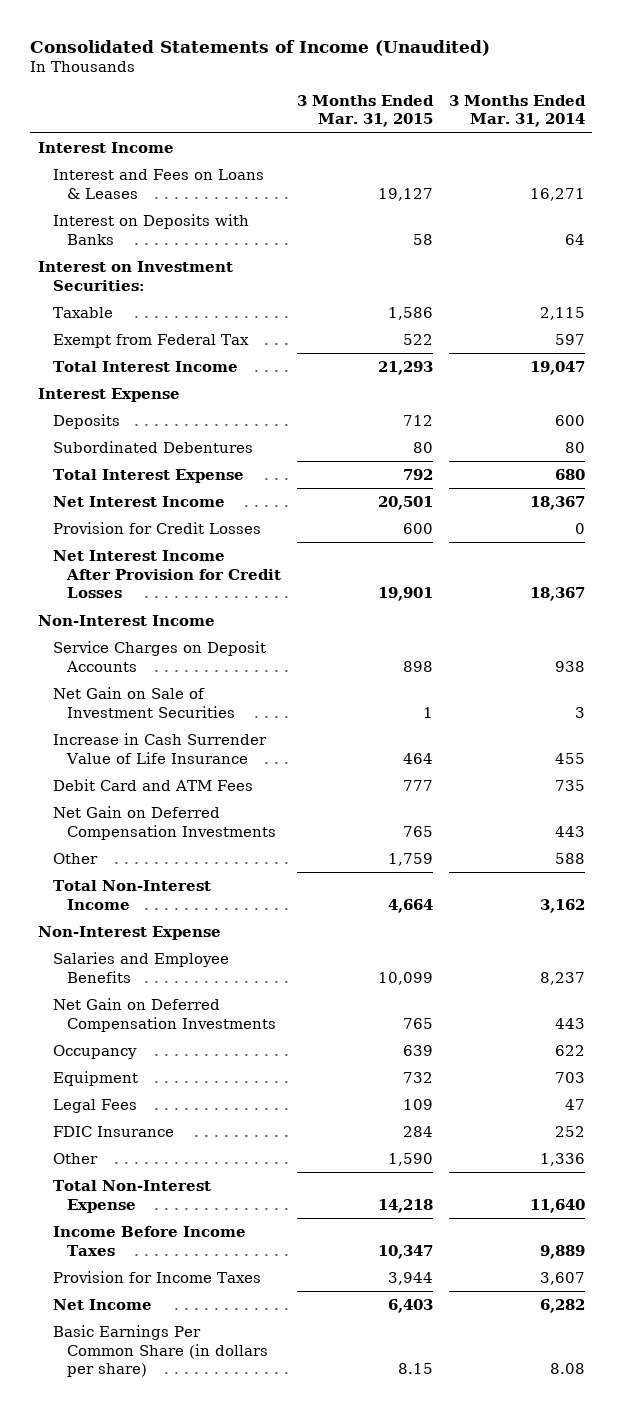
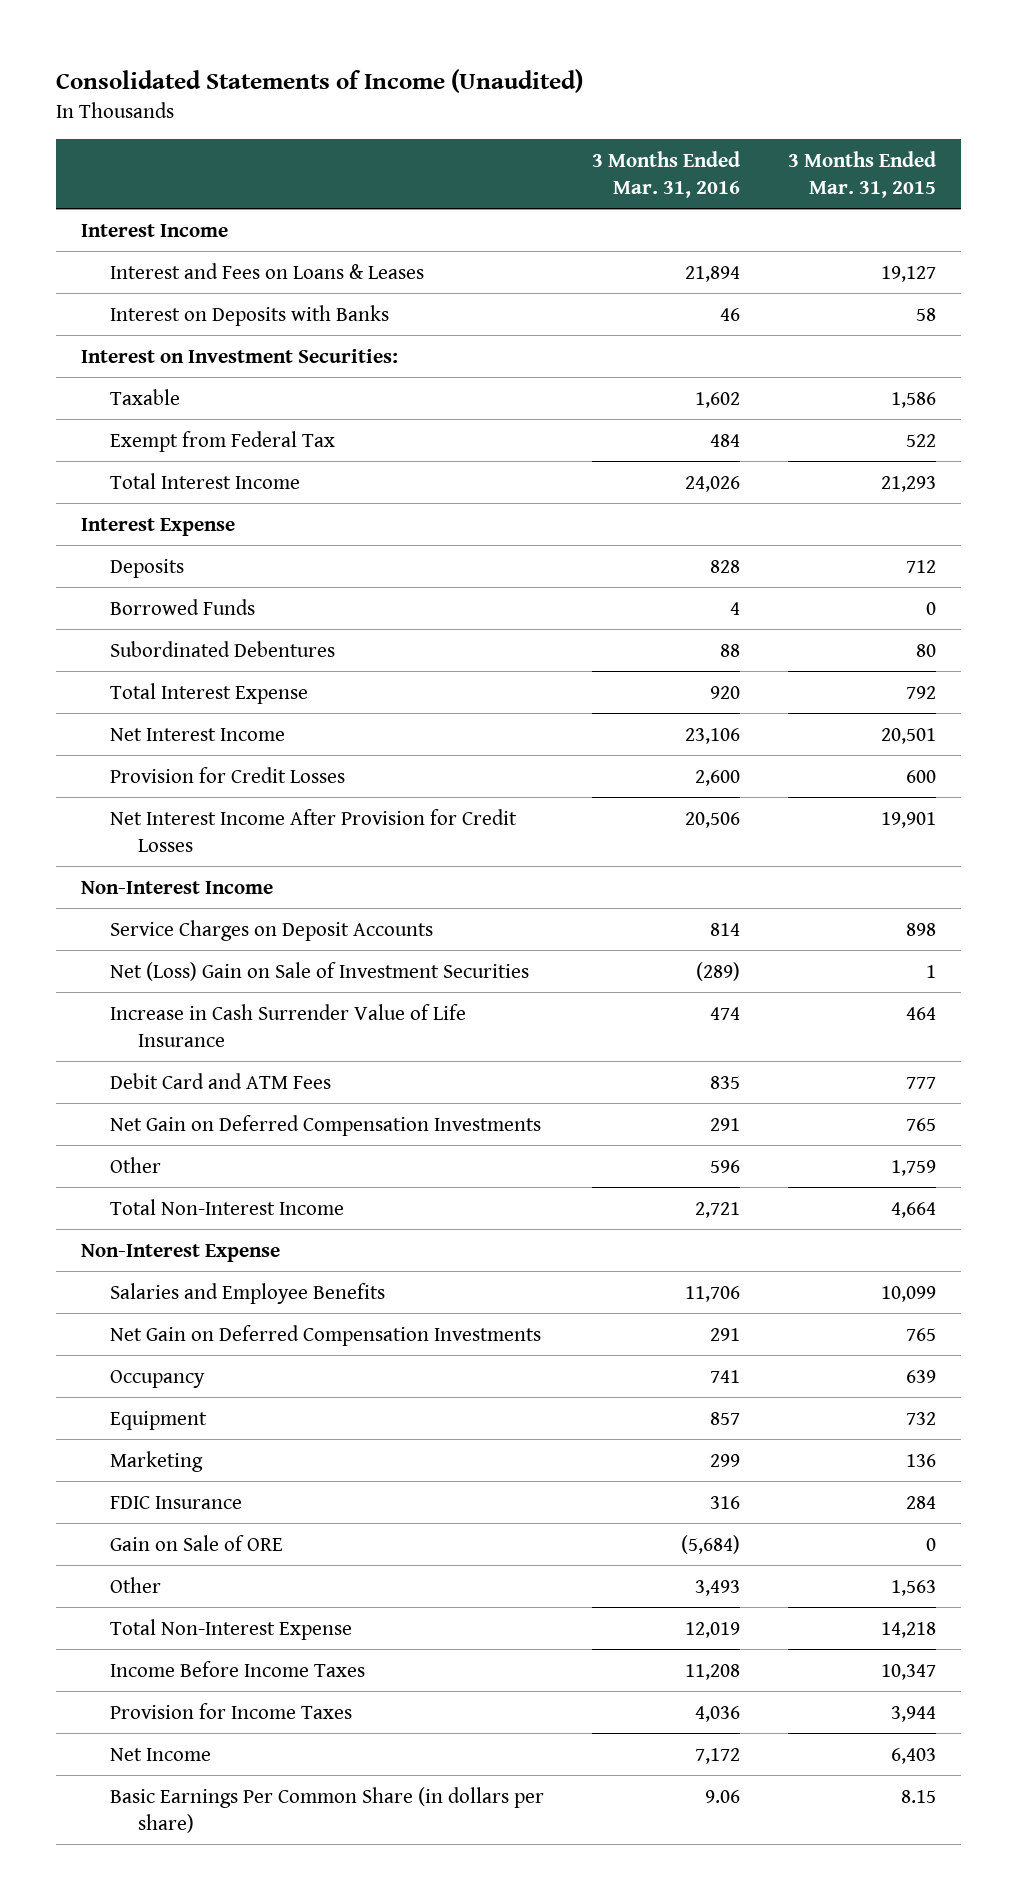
[448,94,586,128] 3 Months Ended Mar. 31, 2014 -> none
none -> [591,150,740,198] 3 Months Ended Mar. 31, 2016
none -> [109,598,255,615] Borrowed Funds
[52,687,236,718] Net Gain on Sale of Investment Securities -> [109,961,529,981] Net (Loss) Gain on Sale of Investment Securities
[52,1099,137,1114] Legal Fees -> none
none -> [109,1450,203,1472] Marketing
none -> [109,1534,283,1551] Gain on Sale of ORE
[387,1153,433,1167] 1,590 -> [891,1579,937,1596] 1,563

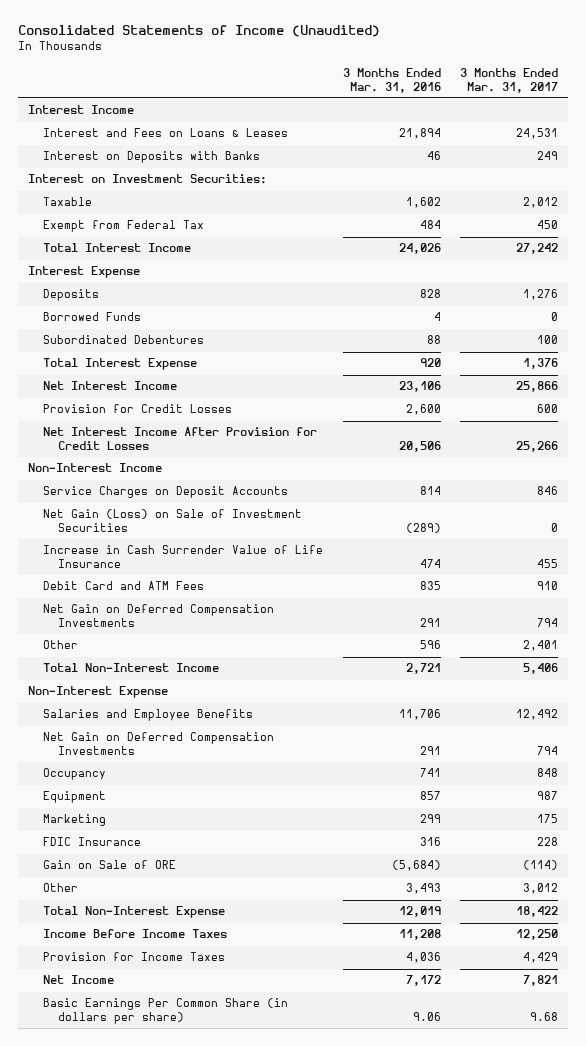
[788,150,937,198] 3 Months Ended Mar. 31, 2015 -> none
none -> [460,67,559,93] 3 Months Ended Mar. 31, 2017
[109,961,529,981] Net (Loss) Gain on Sale of Investment Securities -> [43,509,303,533] Net Gain (Loss) on Sale of Investment Securities

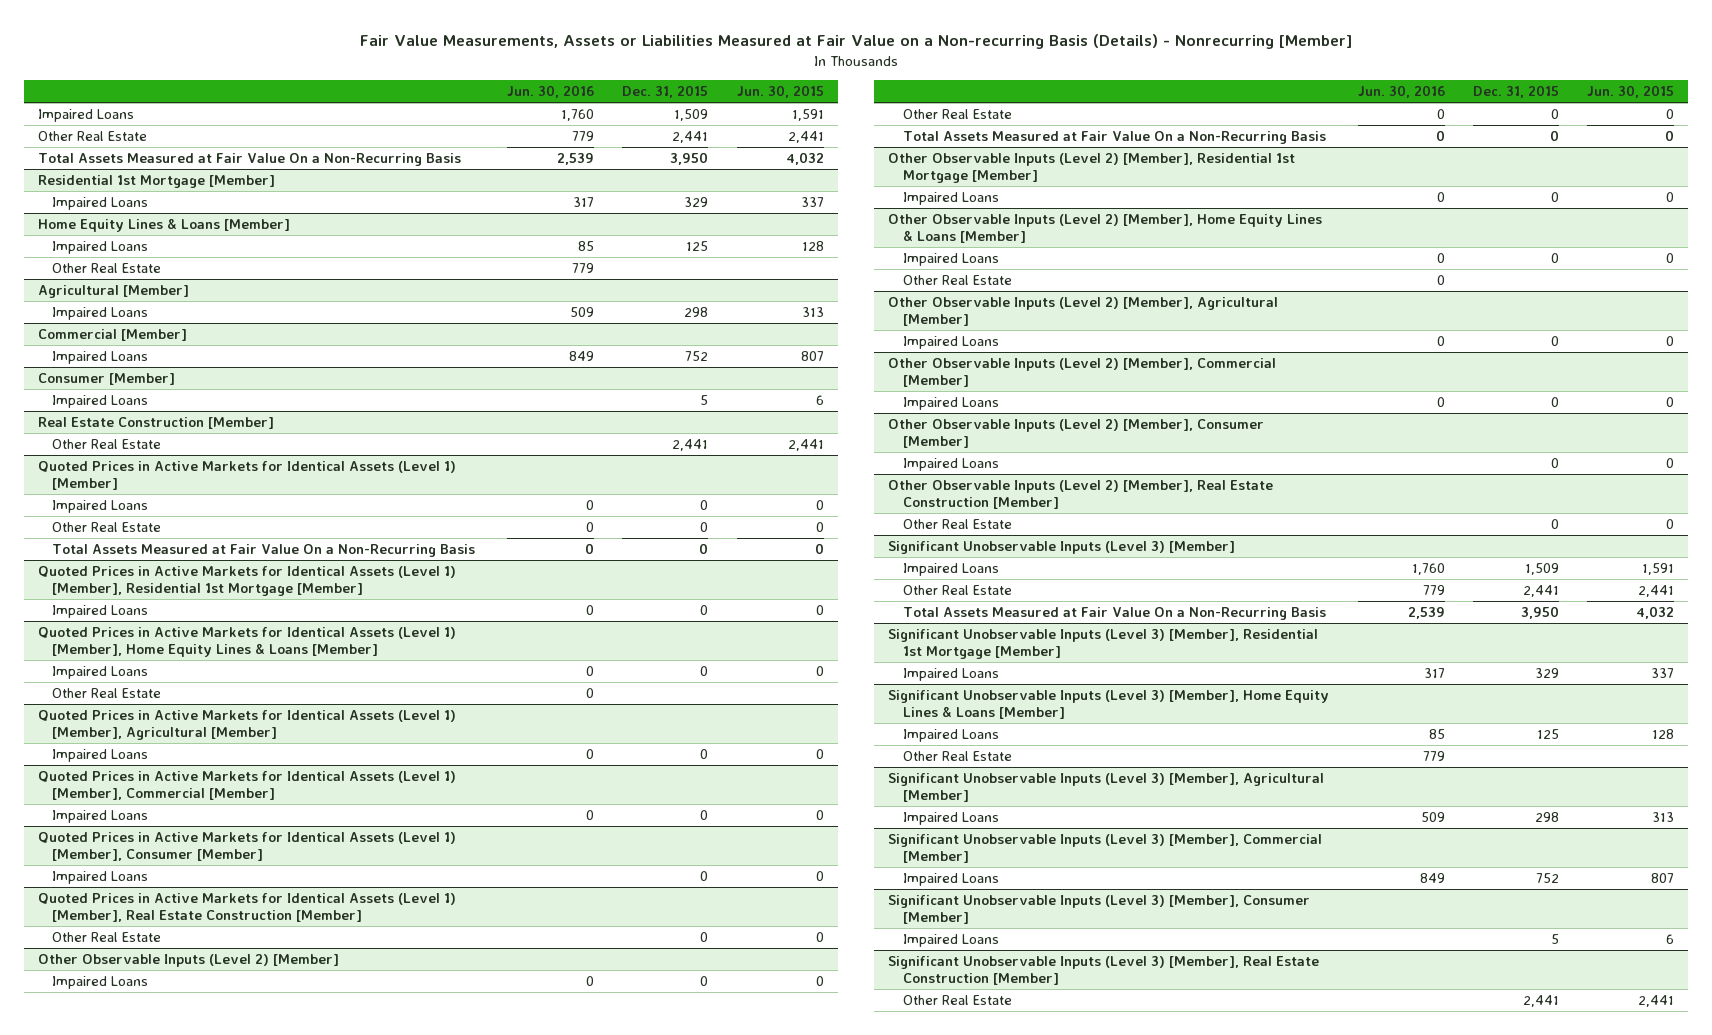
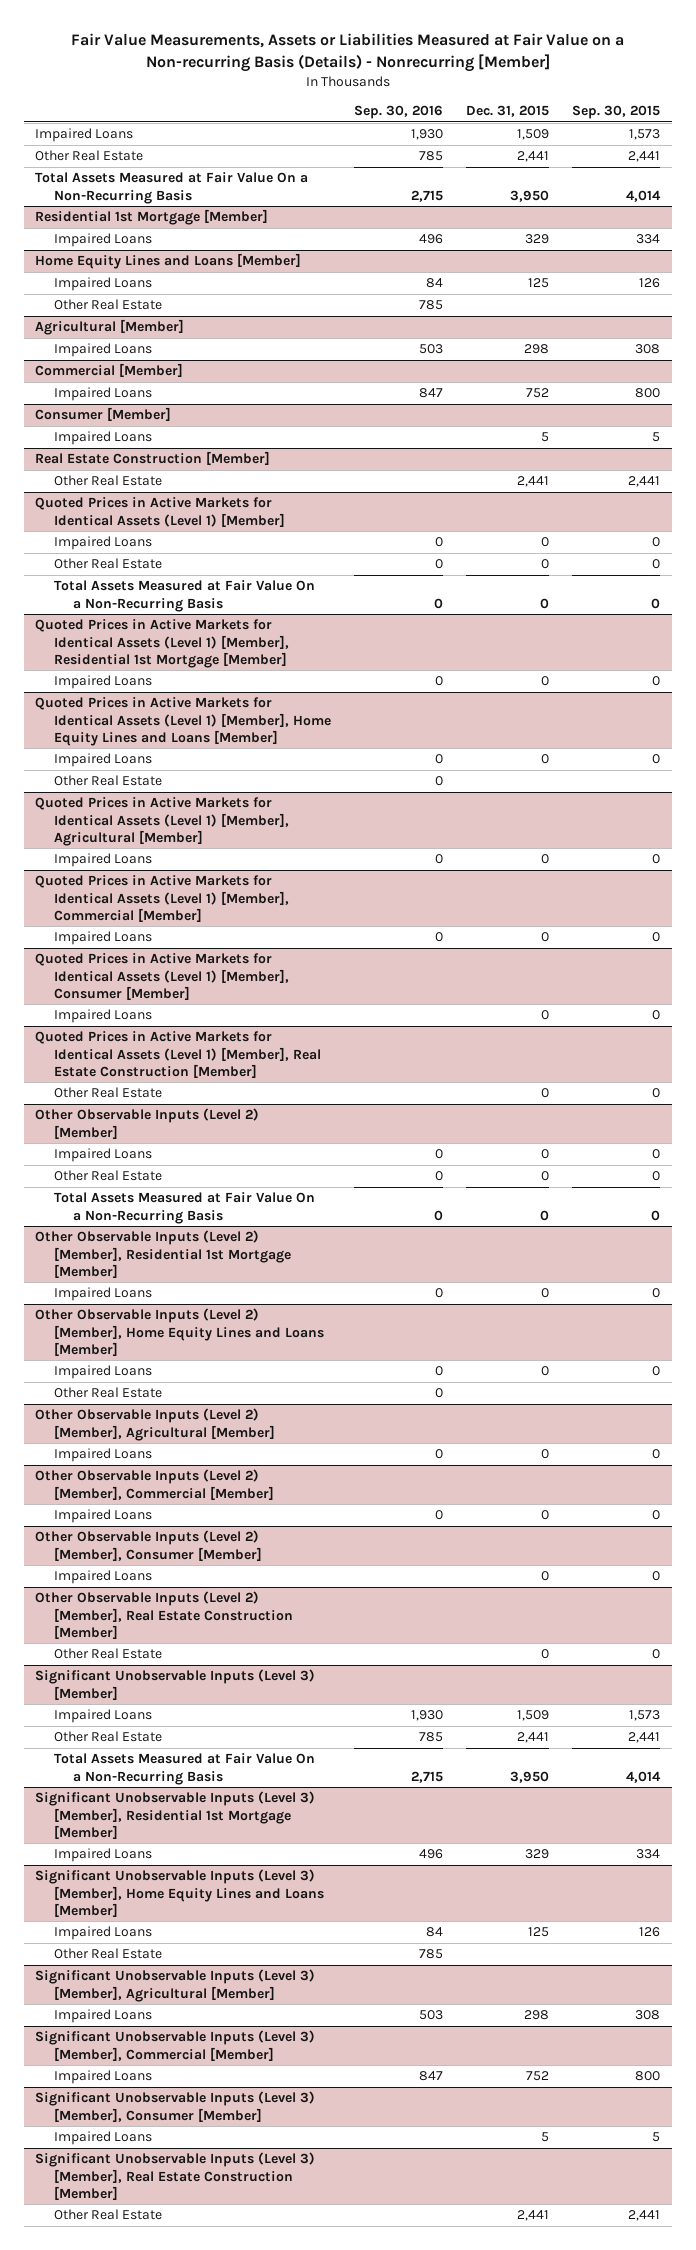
[507,85,595,99] Jun. 30, 2016 -> none
[736,85,824,99] Jun. 30, 2015 -> none
none -> [354,104,444,119] Sep. 30, 2016
none -> [572,104,661,119] Sep. 30, 2015
[37,217,290,232] Home Equity Lines & Loans [Member] -> [35,253,302,270] Home Equity Lines and Loans [Member]
[37,626,456,657] Quoted Prices in Active Markets for Identical Assets (Level 1) [Member], Home Equity Lines & Loans [Member] -> [35,697,332,746] Quoted Prices in Active Markets for Identical Assets (Level 1) [Member], Home Equity Lines and Loans [Member]
[888,213,1323,243] Other Observable Inputs (Level 2) [Member], Home Equity Lines & Loans [Member] -> [35,1308,325,1356] Other Observable Inputs (Level 2) [Member], Home Equity Lines and Loans [Member]
[888,689,1330,719] Significant Unobservable Inputs (Level 3) [Member], Home Equity Lines & Loans [Member] -> [35,1869,325,1917] Significant Unobservable Inputs (Level 3) [Member], Home Equity Lines and Loans [Member]

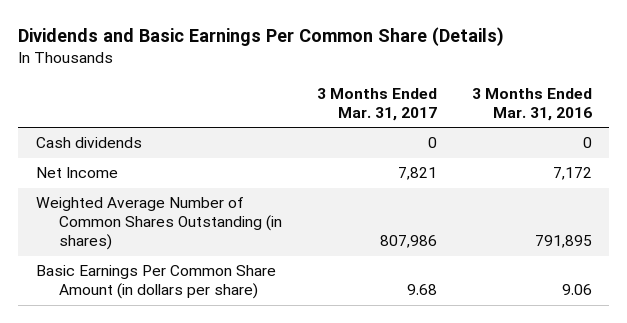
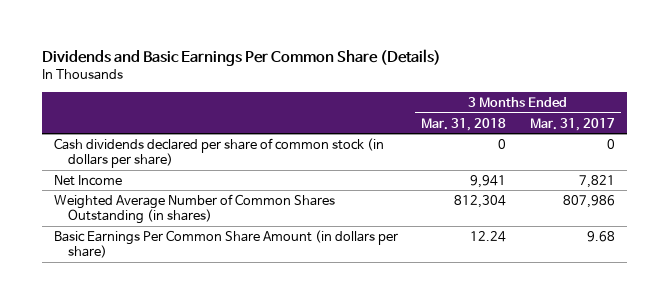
[471,87,592,121] 3 Months Ended Mar. 31, 2016 -> none
none -> [421,117,507,131] Mar. 31, 2018
[35,137,142,149] Cash dividends -> none
none -> [53,137,384,169] Cash dividends declared per share of common stock (in dollars per share)

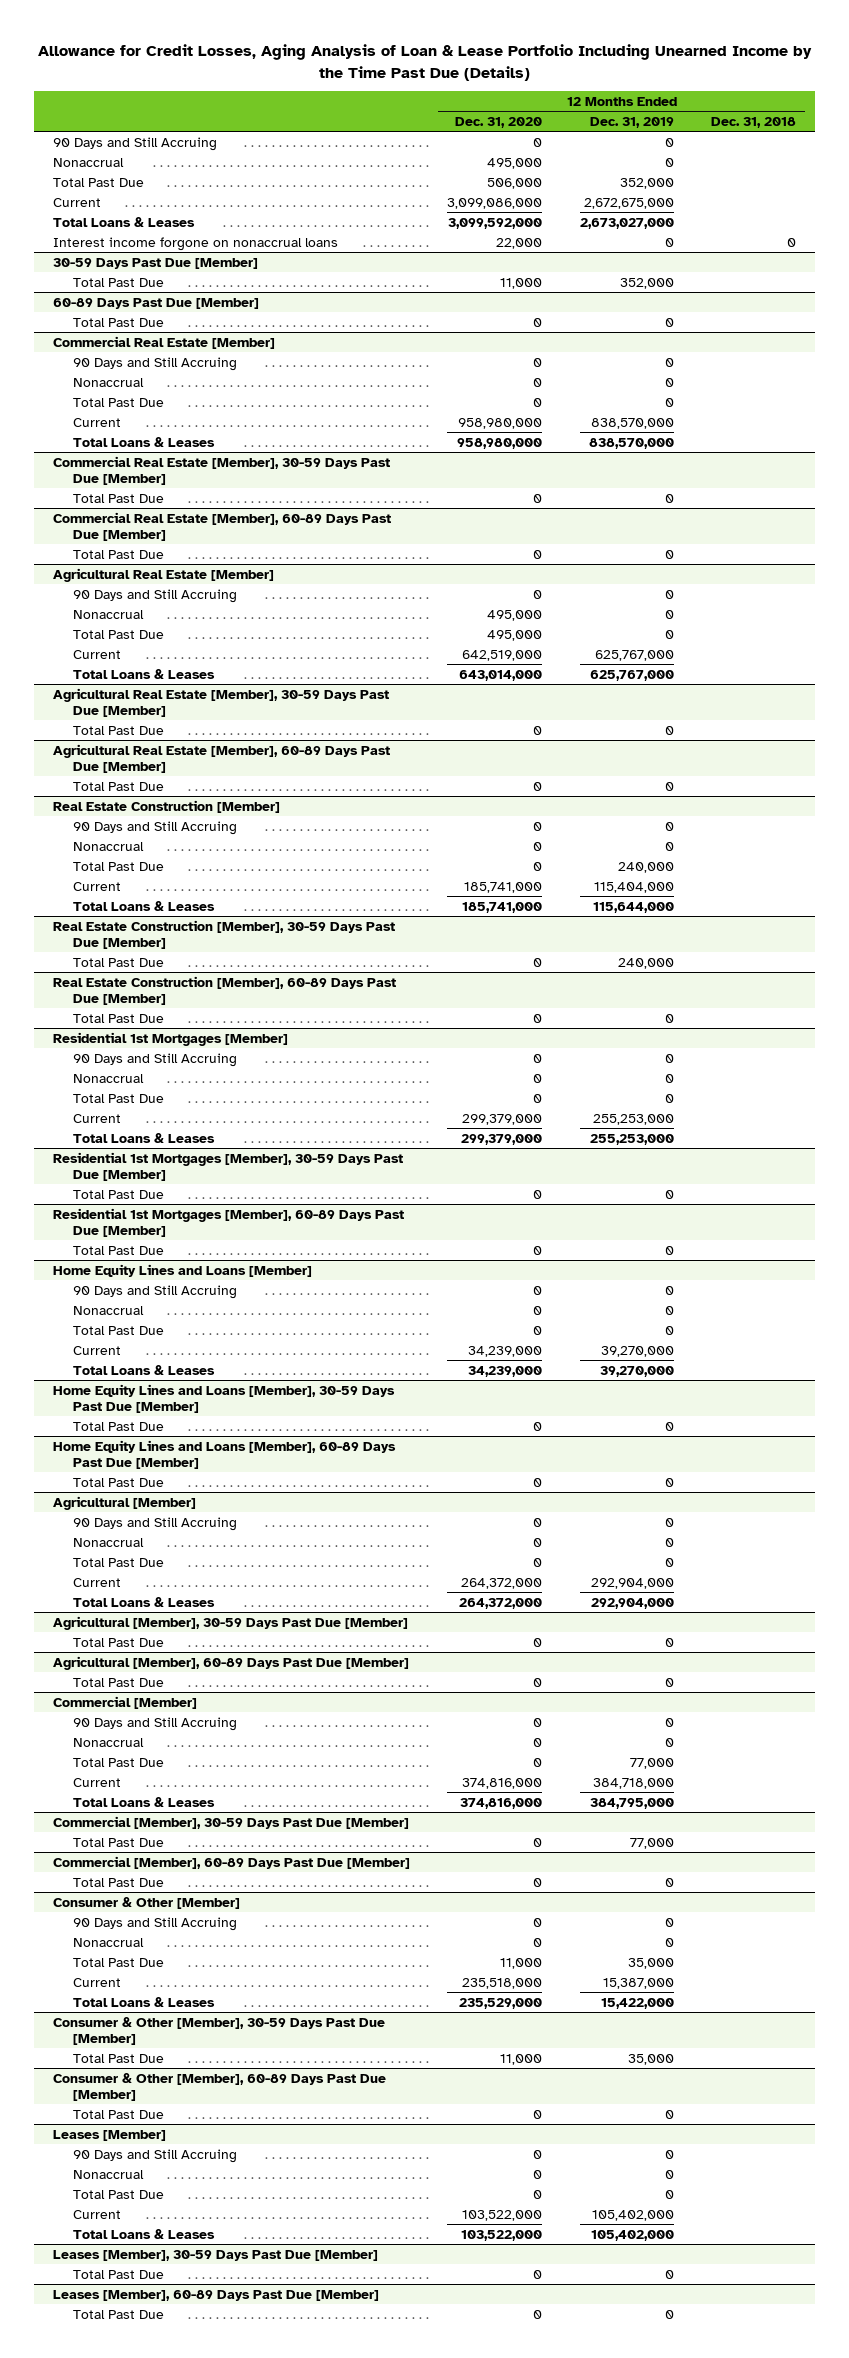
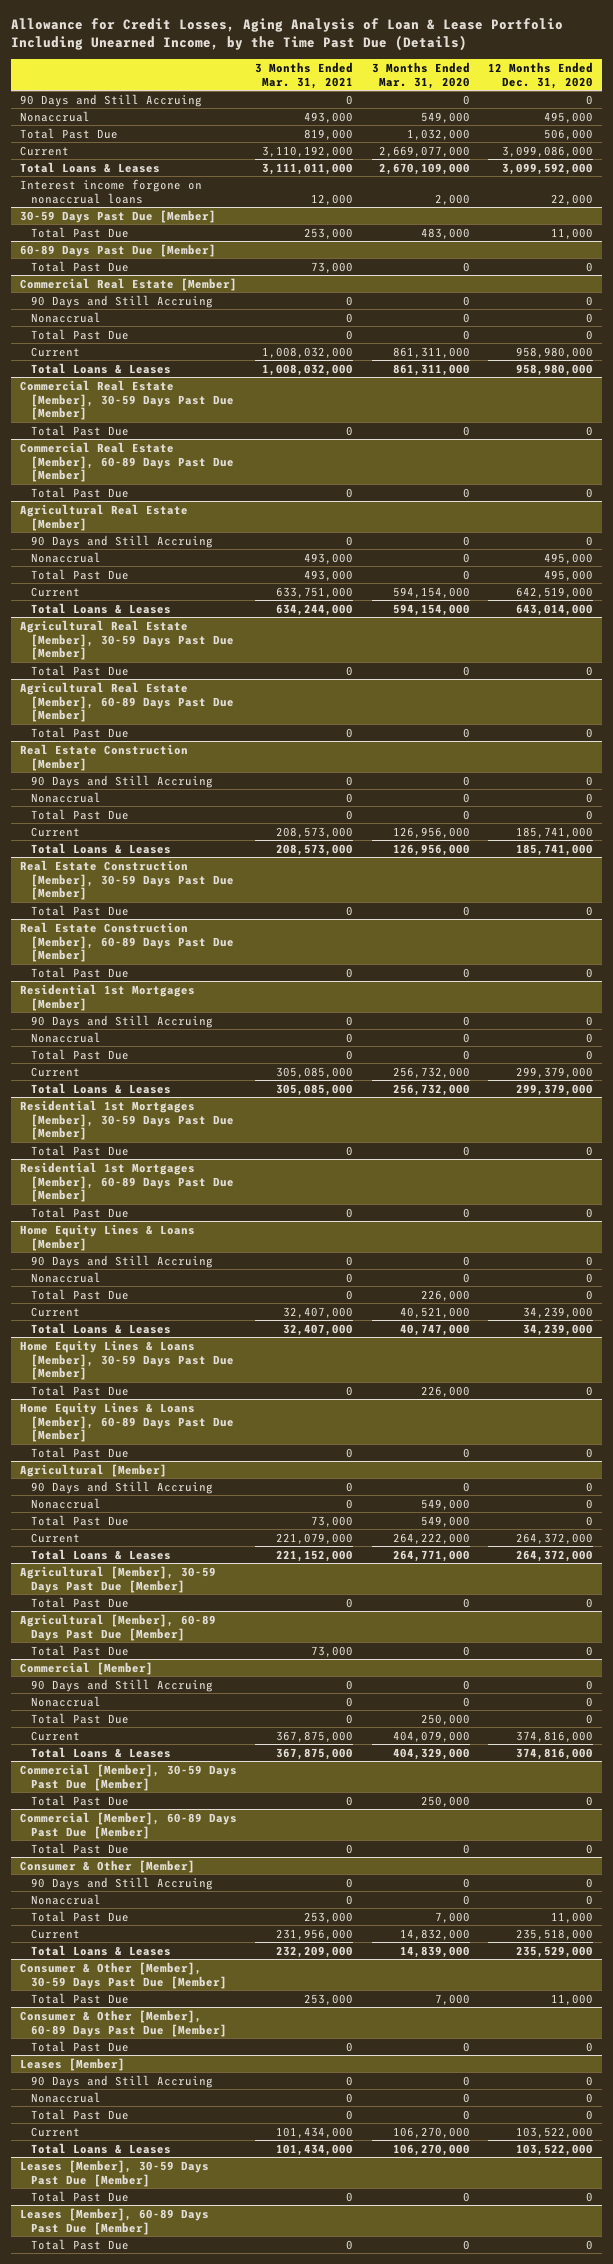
[37,44,812,81] Allowance for Credit Losses, Aging Analysis of Loan & Lease Portfolio Including Unearned Income by the Time Past Due (Details) -> [11,18,564,52] Allowance for Credit Losses, Aging Analysis of Loan & Lease Portfolio Including Unearned Income, by the Time Past Due (Details)
[589,116,674,128] Dec. 31, 2019 -> none
[711,116,797,128] Dec. 31, 2018 -> none
none -> [255,61,354,89] 3 Months Ended Mar. 31, 2021
none -> [371,61,470,89] 3 Months Ended Mar. 31, 2020
[53,1263,313,1277] Home Equity Lines and Loans [Member] -> [20,1223,196,1251] Home Equity Lines & Loans [Member]
[53,1383,396,1414] Home Equity Lines and Loans [Member], 30-59 Days Past Due [Member] -> [20,1339,234,1381] Home Equity Lines & Loans [Member], 30-59 Days Past Due [Member]
[53,1439,397,1470] Home Equity Lines and Loans [Member], 60-89 Days Past Due [Member] -> [20,1401,234,1443] Home Equity Lines & Loans [Member], 60-89 Days Past Due [Member]

